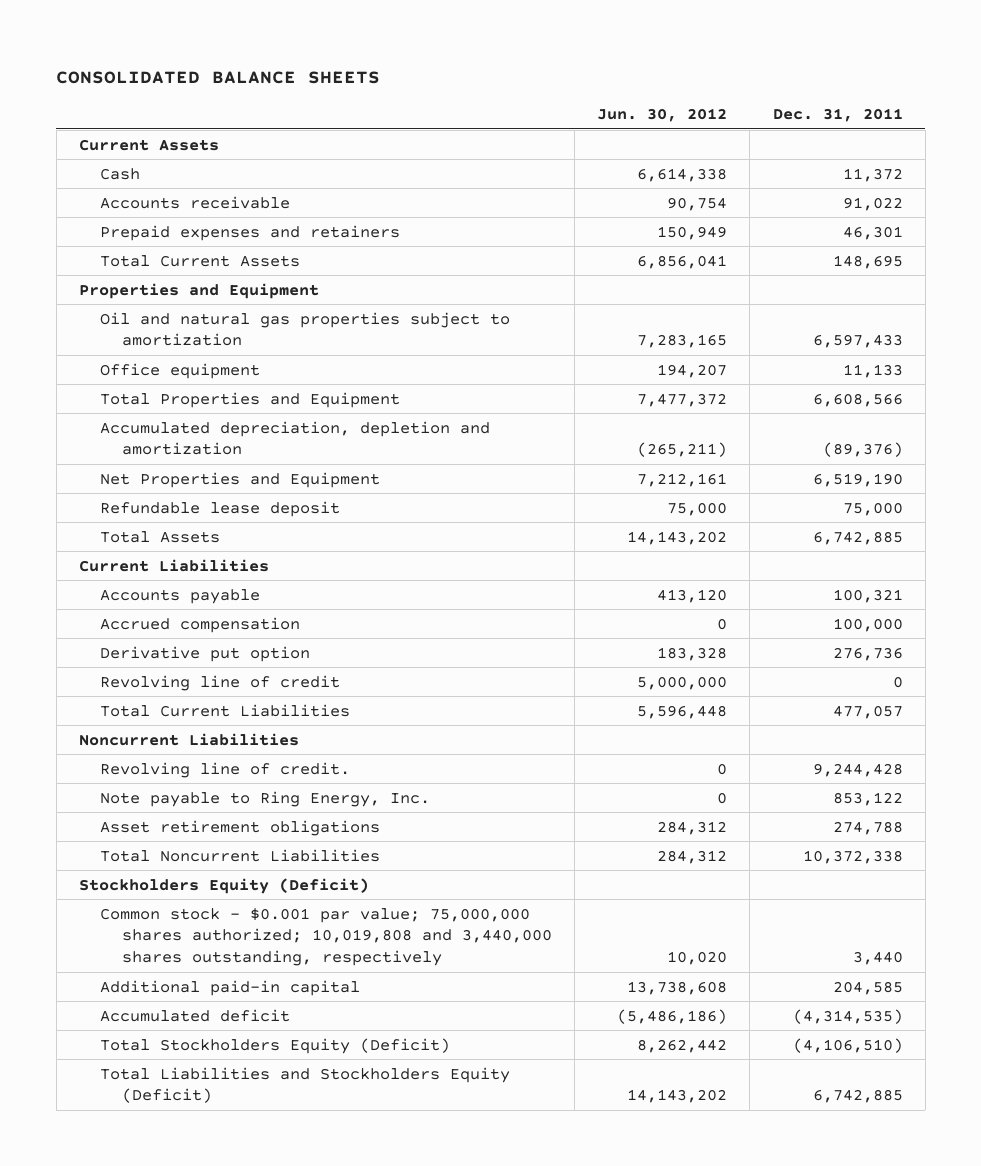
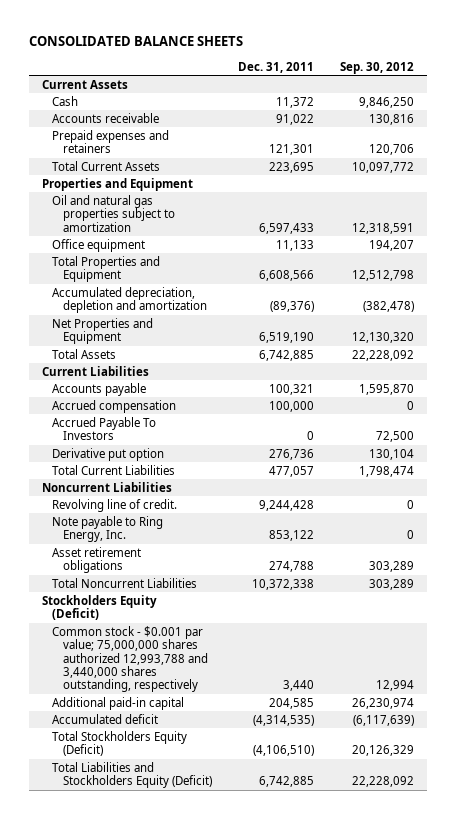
[597,108,728,123] Jun. 30, 2012 -> none
none -> [339,61,414,74] Sep. 30, 2012
[842,225,903,240] 46,301 -> [268,144,314,156] 121,301
[832,254,903,269] 148,695 -> [268,161,314,173] 223,695
[100,500,341,517] Refundable lease deposit -> none
none -> [52,416,157,441] Accrued Payable To Investors
[100,674,341,691] Revolving line of credit -> none
[100,907,552,967] Common stock - $0.001 par value; 75,000,000 shares authorized; 10,019,808 and 3,440,000 shares outstanding, respectively -> [52,625,209,693] Common stock - $0.001 par value; 75,000,000 shares authorized 12,993,788 and 3,440,000 shares outstanding, respectively

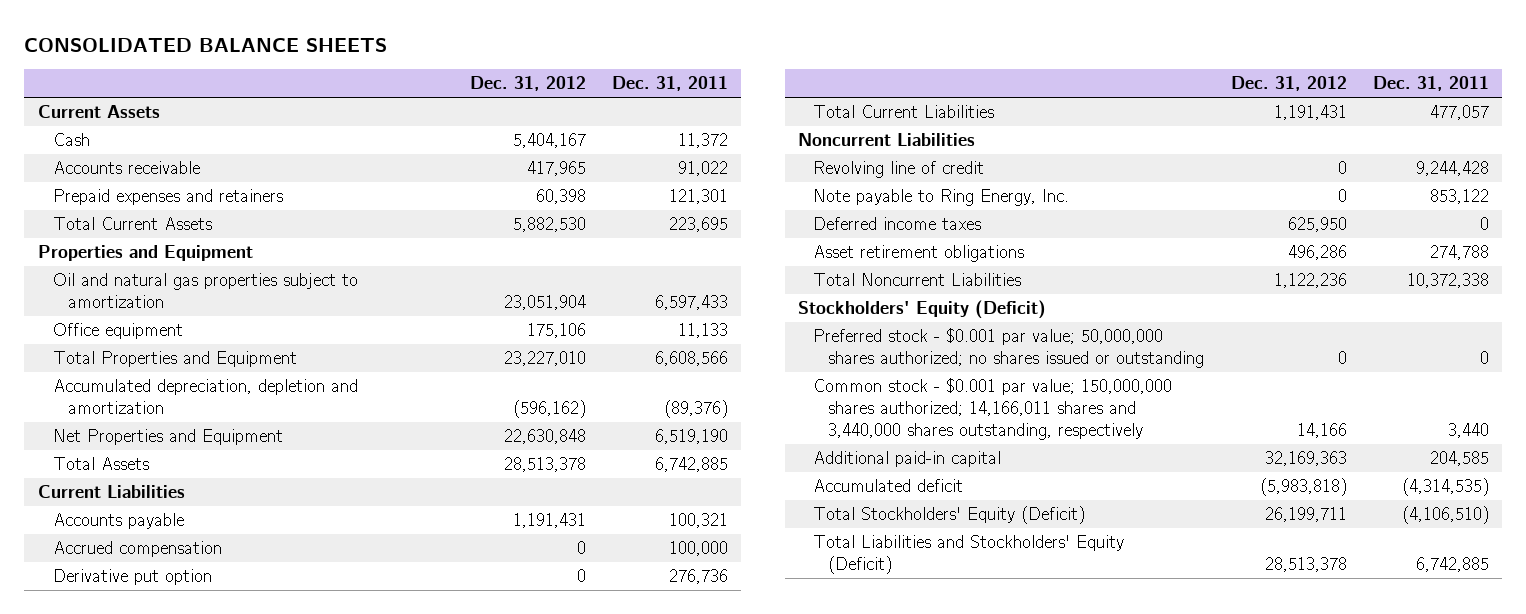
[339,61,414,74] Sep. 30, 2012 -> none
none -> [470,76,587,92] Dec. 31, 2012
[52,416,157,441] Accrued Payable To Investors -> none
[52,498,178,512] Revolving line of credit. -> [813,161,985,179] Revolving line of credit
none -> [813,217,982,231] Deferred income taxes
[41,594,157,621] Stockholders Equity (Deficit) -> [798,300,1047,320] Stockholders' Equity (Deficit)
none -> [813,328,1205,368] Preferred stock - $0.001 par value; 50,000,000 shares authorized; no shares issued or outstanding
[52,625,209,693] Common stock - $0.001 par value; 75,000,000 shares authorized 12,993,788 and 3,440,000 shares outstanding, respectively -> [813,378,1173,440] Common stock - $0.001 par value; 150,000,000 shares authorized; 14,166,011 shares and 3,440,000 shares outstanding, respectively
[52,730,188,757] Total Stockholders Equity (Deficit) -> [813,506,1086,525] Total Stockholders' Equity (Deficit)
[52,761,213,789] Total Liabilities and Stockholders Equity (Deficit) -> [813,535,1125,574] Total Liabilities and Stockholders' Equity (Deficit)

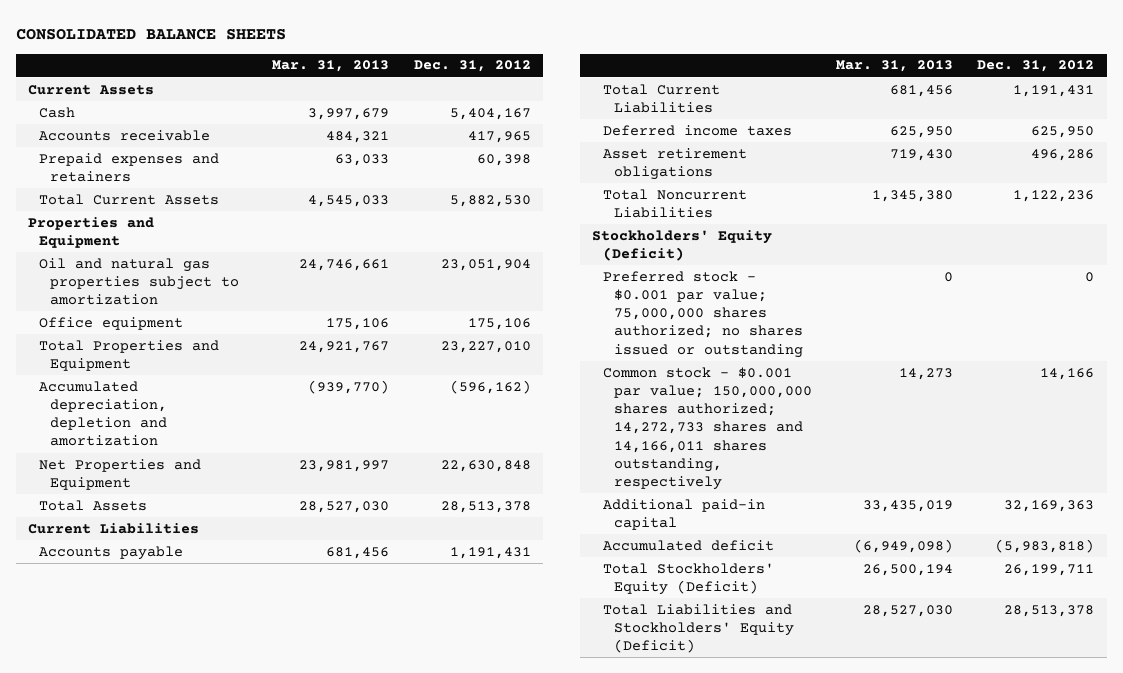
[612,76,729,92] Dec. 31, 2011 -> none
none -> [272,60,390,73] Mar. 31, 2013
[52,541,222,558] Accrued compensation -> none
[52,569,212,586] Derivative put option -> none
[798,133,976,147] Noncurrent Liabilities -> none
[813,161,985,179] Revolving line of credit -> none
[813,189,1070,207] Note payable to Ring Energy, Inc. -> none
[813,328,1205,368] Preferred stock - $0.001 par value; 50,000,000 shares authorized; no shares issued or outstanding -> [602,270,803,358] Preferred stock - $0.001 par value; 75,000,000 shares authorized; no shares issued or outstanding
[813,378,1173,440] Common stock - $0.001 par value; 150,000,000 shares authorized; 14,166,011 shares and 3,440,000 shares outstanding, respectively -> [602,366,812,491] Common stock - $0.001 par value; 150,000,000 shares authorized; 14,272,733 shares and 14,166,011 shares outstanding, respectively

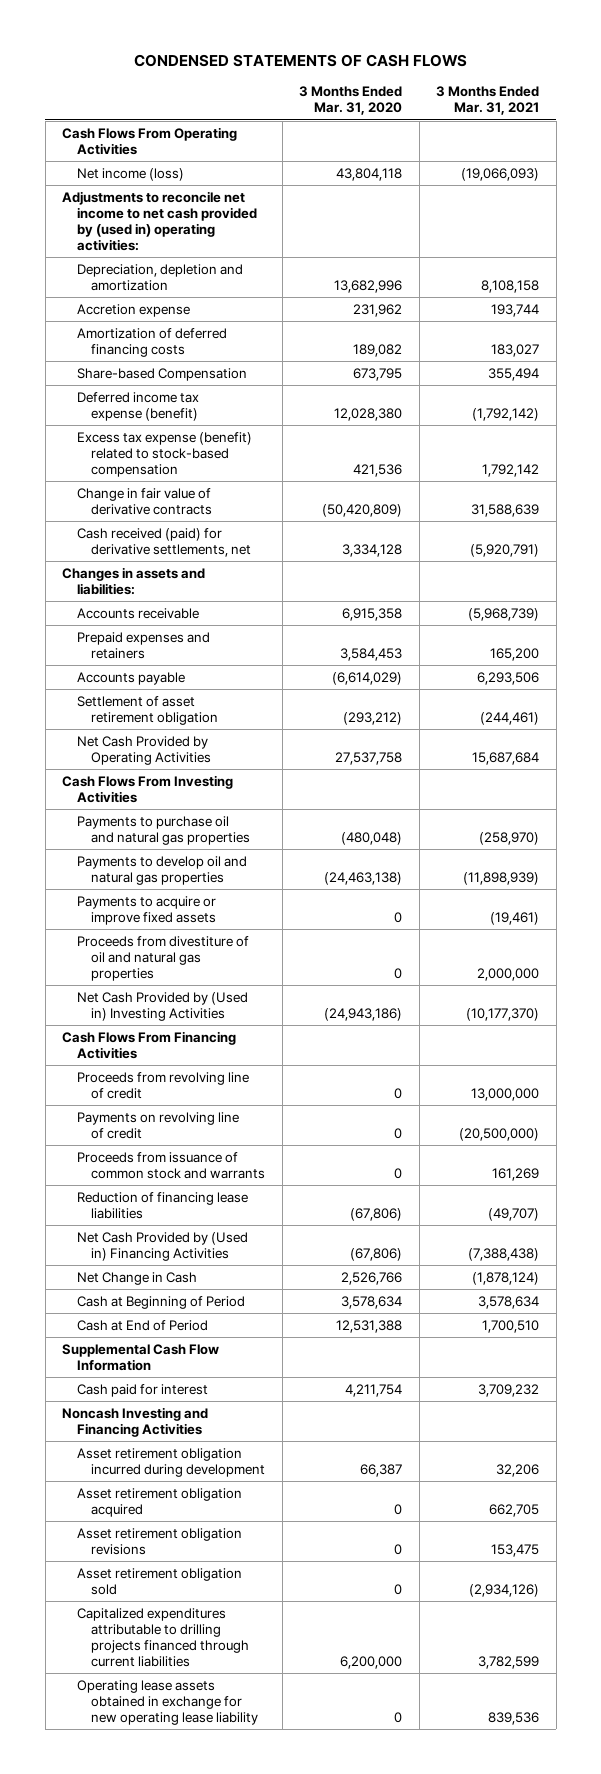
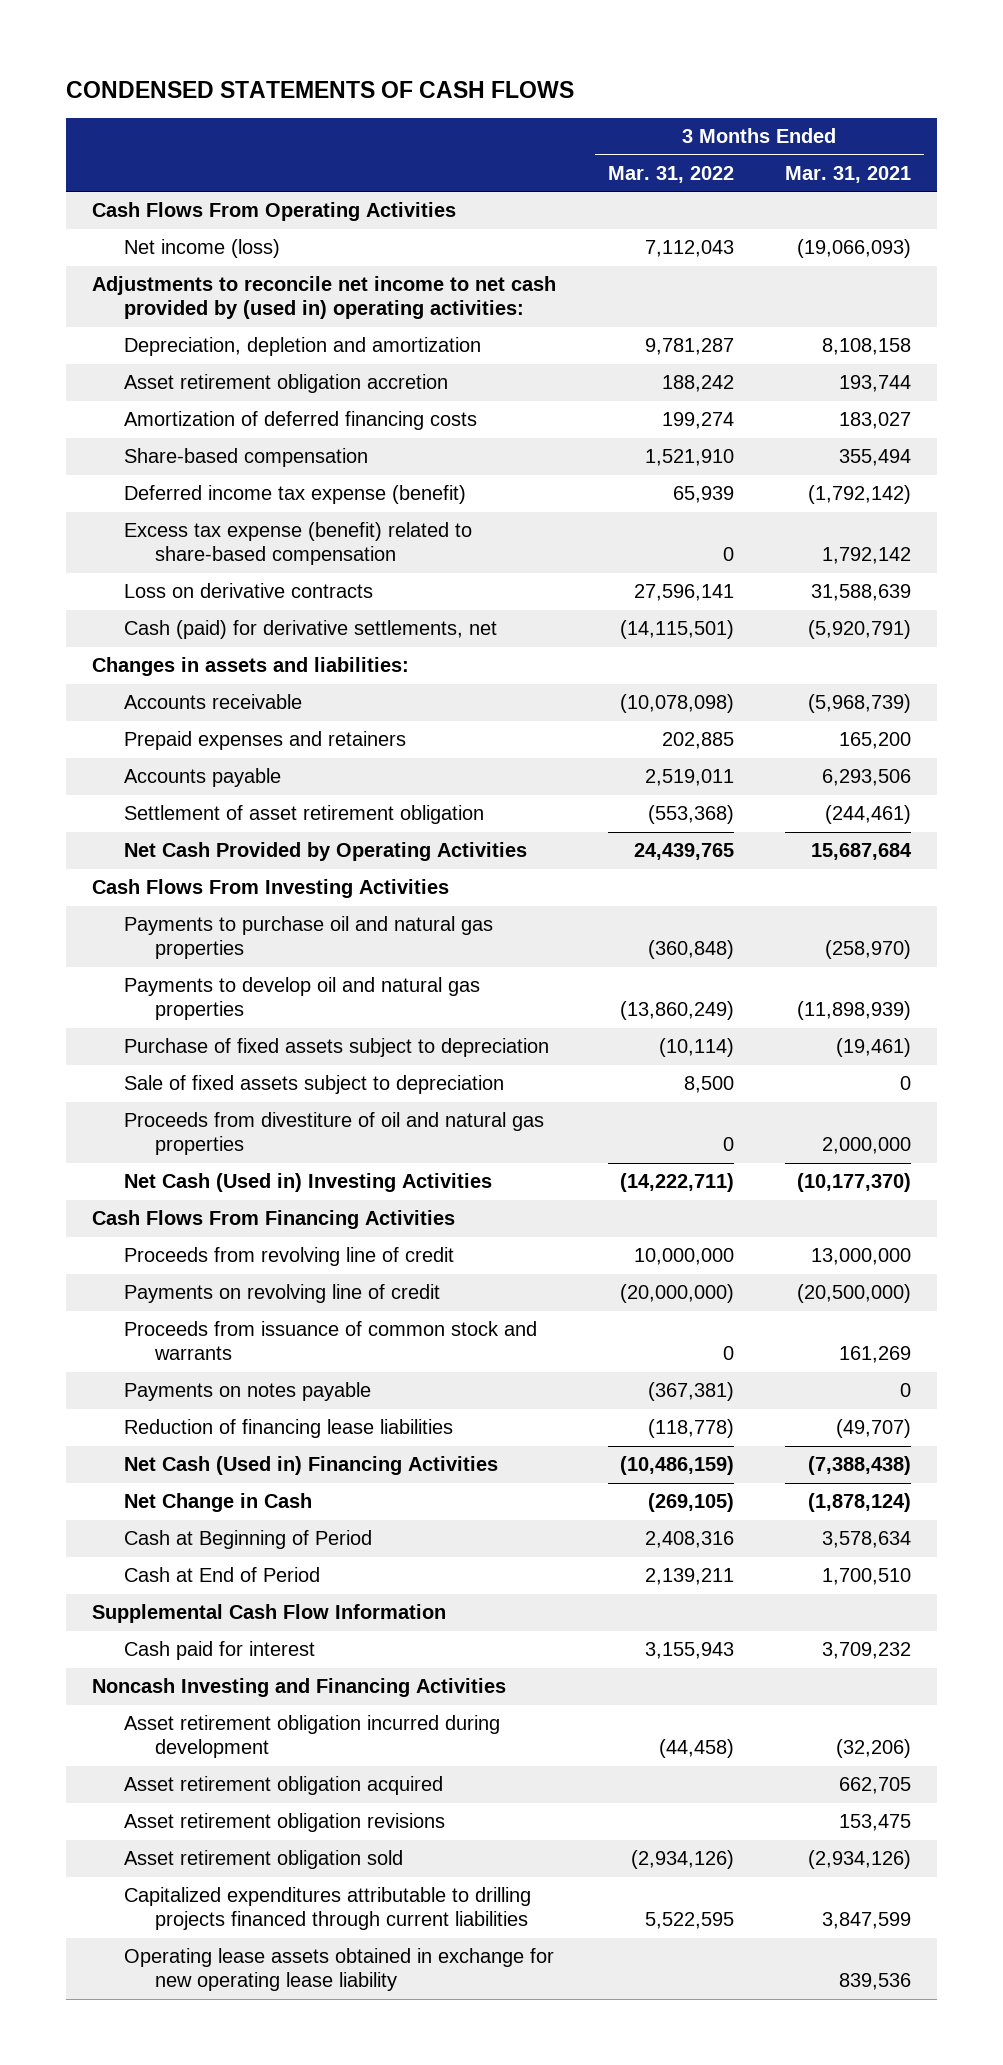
[299,86,403,116] 3 Months Ended Mar. 31, 2020 -> none
none -> [607,165,734,183] Mar. 31, 2022
[76,303,190,317] Accretion expense -> [123,374,448,394] Asset retirement obligation accretion
[76,367,247,381] Share-based Compensation -> [123,448,368,468] Share-based compensation
[76,431,252,477] Excess tax expense (benefit) related to stock-based compensation -> [123,522,472,566] Excess tax expense (benefit) related to share-based compensation
[76,487,213,515] Change in fair value of derivative contracts -> [123,583,373,599] Loss on derivative contracts
[76,527,252,557] Cash received (paid) for derivative settlements, net -> [123,620,497,640] Cash (paid) for derivative settlements, net
[76,895,217,925] Payments to acquire or improve fixed assets -> [123,1038,549,1058] Purchase of fixed assets subject to depreciation
none -> [123,1075,504,1095] Sale of fixed assets subject to depreciation
[76,991,248,1021] Net Cash Provided by (Used in) Investing Activities -> [123,1173,492,1193] Net Cash (Used in) Investing Activities
none -> [123,1382,371,1402] Payments on notes payable
[76,1231,248,1261] Net Cash Provided by (Used in) Financing Activities -> [123,1456,498,1476] Net Cash (Used in) Financing Activities
[496,1463,540,1477] 32,206 -> [836,1739,912,1759] (32,206)
[478,1655,540,1669] 3,782,599 -> [822,1912,912,1930] 3,847,599

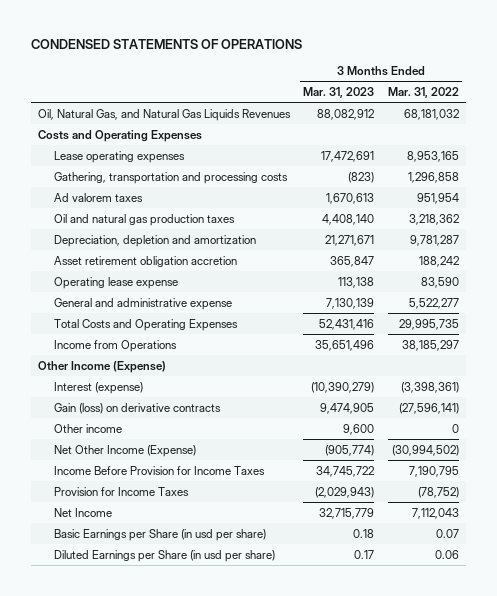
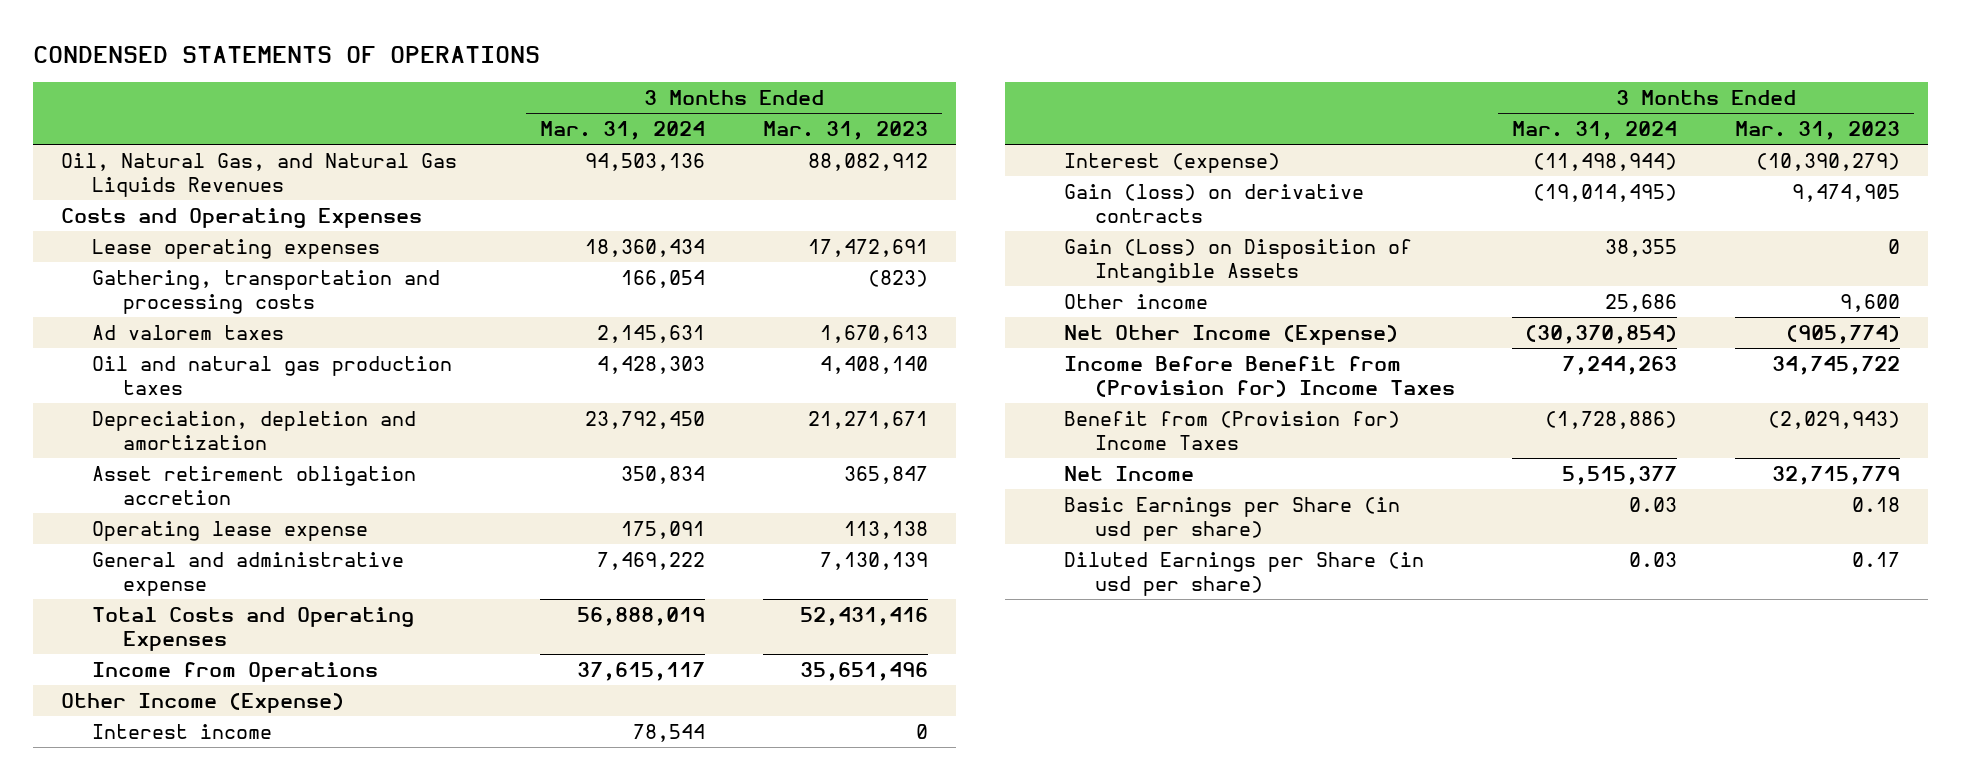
[387,86,459,98] Mar. 31, 2022 -> none
none -> [540,121,706,141] Mar. 31, 2024
none -> [92,723,273,739] Interest income
none -> [1064,238,1413,283] Gain (Loss) on Disposition of Intangible Assets
[54,465,266,475] Income Before Provision for Income Taxes -> [1064,355,1456,397] Income Before Benefit from (Provision for) Income Taxes
[54,486,190,496] Provision for Income Taxes -> [1064,410,1401,450] Benefit from (Provision for) Income Taxes

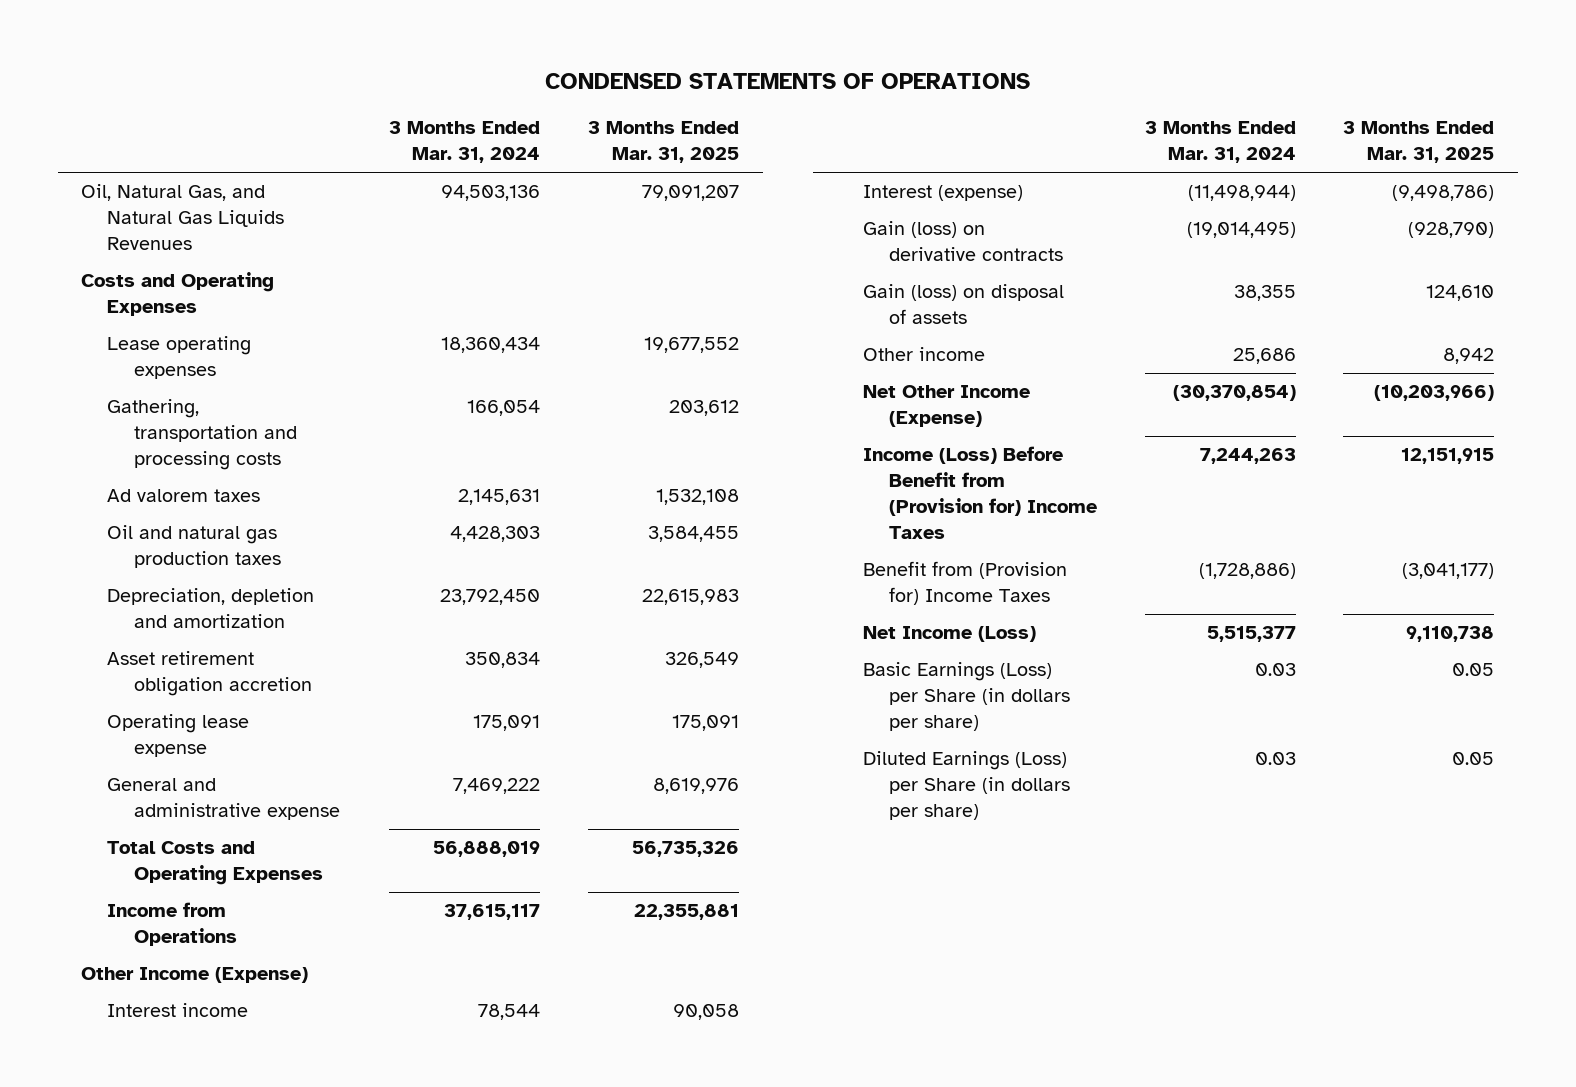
[762,121,928,141] Mar. 31, 2023 -> none
none -> [588,121,740,164] 3 Months Ended Mar. 31, 2025
[1064,238,1413,283] Gain (Loss) on Disposition of Intangible Assets -> [862,284,1064,325] Gain (loss) on disposal of assets
[1064,355,1456,397] Income Before Benefit from (Provision for) Income Taxes -> [862,446,1097,540] Income (Loss) Before Benefit from (Provision for) Income Taxes
[1064,465,1195,481] Net Income -> [862,626,1036,643] Net Income (Loss)
[1064,496,1401,541] Basic Earnings per Share (in usd per share) -> [862,662,1070,732] Basic Earnings (Loss) per Share (in dollars per share)
[1064,551,1425,596] Diluted Earnings per Share (in usd per share) -> [862,751,1070,821] Diluted Earnings (Loss) per Share (in dollars per share)

